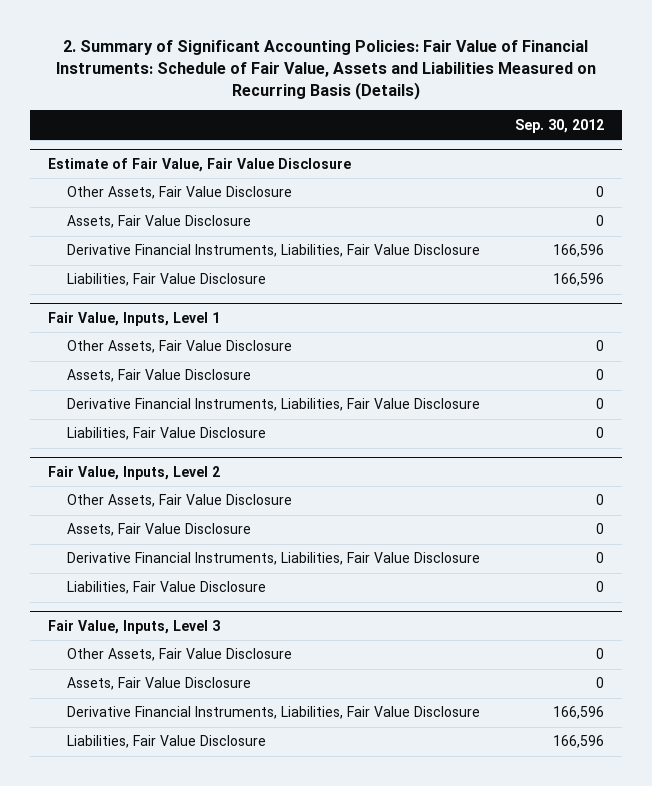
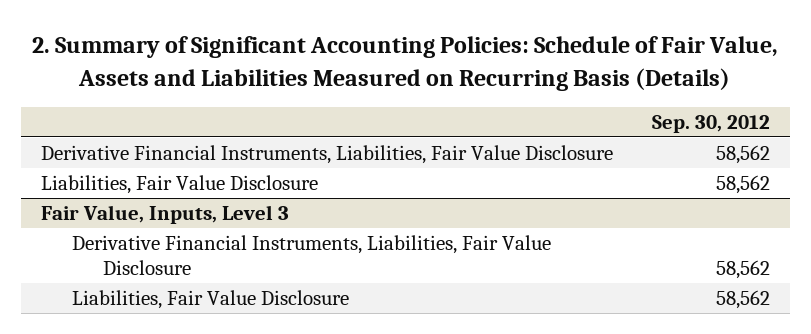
[56,40,597,101] 2. Summary of Significant Accounting Policies: Fair Value of Financial Instruments: Schedule of Fair Value, Assets and Liabilities Measured on Recurring Basis (Details) -> [32,36,779,91] 2. Summary of Significant Accounting Policies: Schedule of Fair Value, Assets and Liabilities Measured on Recurring Basis (Details)
[47,157,351,172] Estimate of Fair Value, Fair Value Disclosure -> none
[67,186,293,200] Other Assets, Fair Value Disclosure -> none
[67,215,252,229] Assets, Fair Value Disclosure -> none
[47,311,220,326] Fair Value, Inputs, Level 1 -> none
[67,340,293,354] Other Assets, Fair Value Disclosure -> none
[67,369,252,383] Assets, Fair Value Disclosure -> none
[67,398,481,412] Derivative Financial Instruments, Liabilities, Fair Value Disclosure -> none
[67,427,267,441] Liabilities, Fair Value Disclosure -> none
[47,465,220,480] Fair Value, Inputs, Level 2 -> none
[67,494,293,508] Other Assets, Fair Value Disclosure -> none
[67,523,252,537] Assets, Fair Value Disclosure -> none
[67,552,481,566] Derivative Financial Instruments, Liabilities, Fair Value Disclosure -> none
[67,581,267,595] Liabilities, Fair Value Disclosure -> none
[553,244,605,258] 166,596 -> [716,145,771,165] 58,562
[553,273,605,287] 166,596 -> [716,175,771,195] 58,562
[67,648,293,662] Other Assets, Fair Value Disclosure -> none
[67,677,252,691] Assets, Fair Value Disclosure -> none
[553,706,605,720] 166,596 -> [716,260,771,280] 58,562
[553,735,605,749] 166,596 -> [716,290,771,310] 58,562

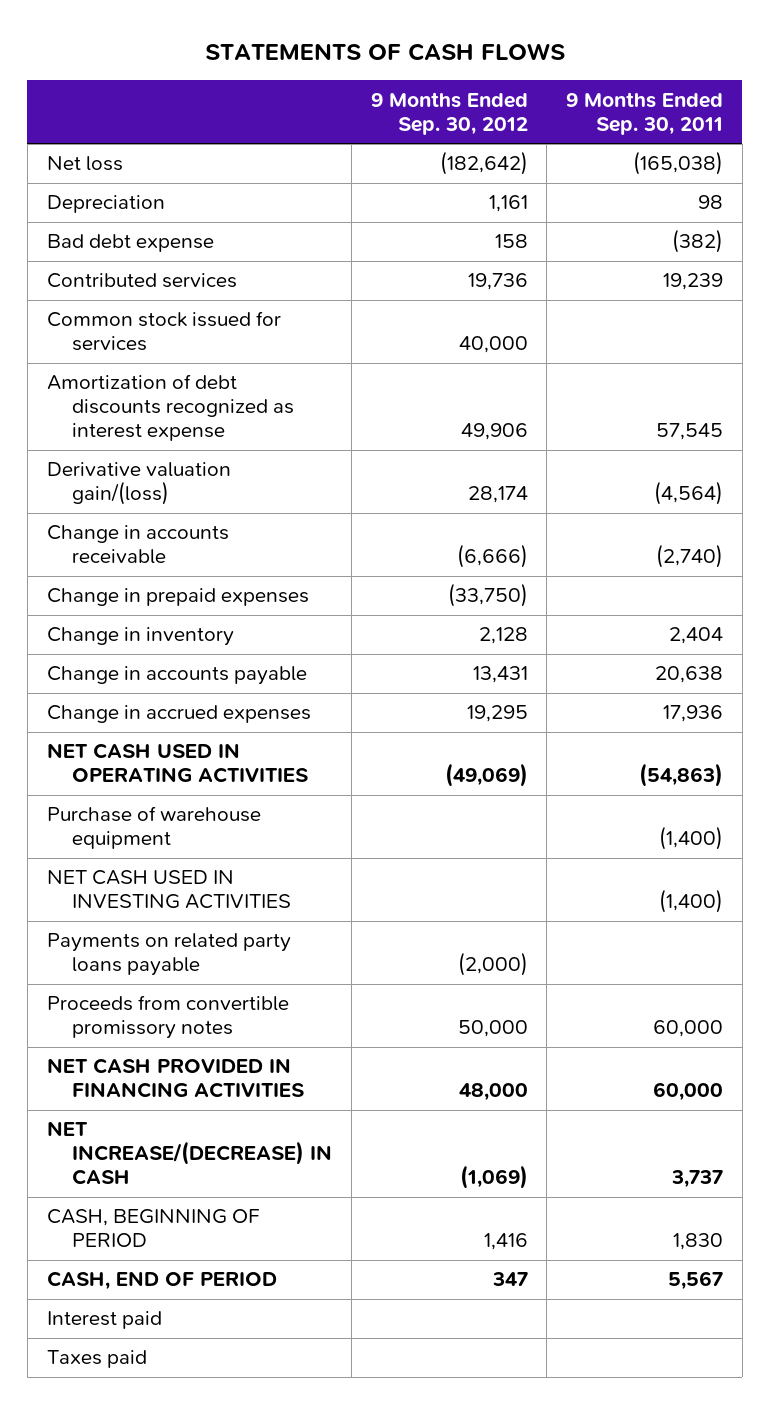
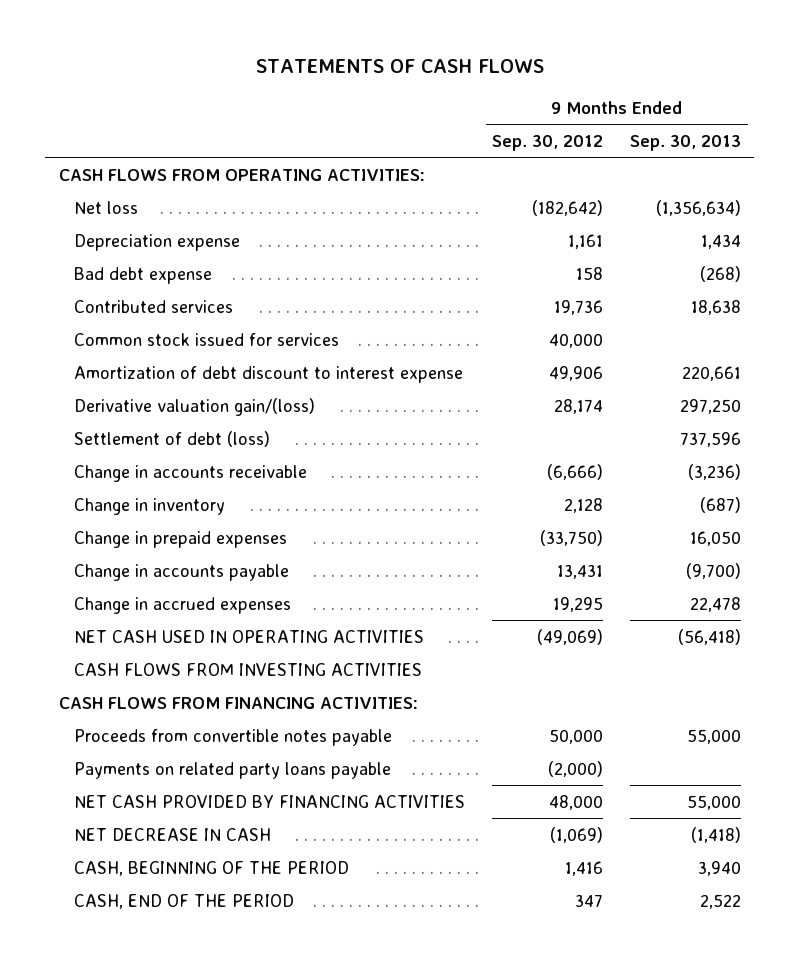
[566,91,724,135] 9 Months Ended Sep. 30, 2011 -> none
none -> [629,134,741,151] Sep. 30, 2013
none -> [58,168,425,181] CASH FLOWS FROM OPERATING ACTIVITIES:
[46,195,165,214] Depreciation -> [74,233,241,251] Depreciation expense
[46,374,295,442] Amortization of debt discounts recognized as interest expense -> [74,365,464,383] Amortization of debt discount to interest expense
none -> [74,430,271,447] Settlement of debt (loss)
[46,588,309,607] Change in prepaid expenses -> [74,530,288,548] Change in prepaid expenses
[46,806,261,850] Purchase of warehouse equipment -> none
[46,870,292,910] NET CASH USED IN INVESTING ACTIVITIES -> [74,662,423,676] CASH FLOWS FROM INVESTING ACTIVITIES
none -> [58,696,418,709] CASH FLOWS FROM FINANCING ACTIVITIES:
none -> [74,728,393,746] Proceeds from convertible notes payable
[46,995,289,1040] Proceeds from convertible promissory notes -> none
[46,1311,162,1330] Interest paid -> none
[46,1350,147,1369] Taxes paid -> none
[46,1058,305,1099] NET CASH PROVIDED IN FINANCING ACTIVITIES -> [74,794,466,808] NET CASH PROVIDED BY FINANCING ACTIVITIES
[46,1121,333,1186] NET INCREASE/(DECREASE) IN CASH -> [74,827,272,841] NET DECREASE IN CASH
[46,1209,260,1248] CASH, BEGINNING OF PERIOD -> [74,860,350,876] CASH, BEGINNING OF THE PERIOD
[46,1271,277,1291] CASH, END OF PERIOD -> [74,893,295,909] CASH, END OF THE PERIOD

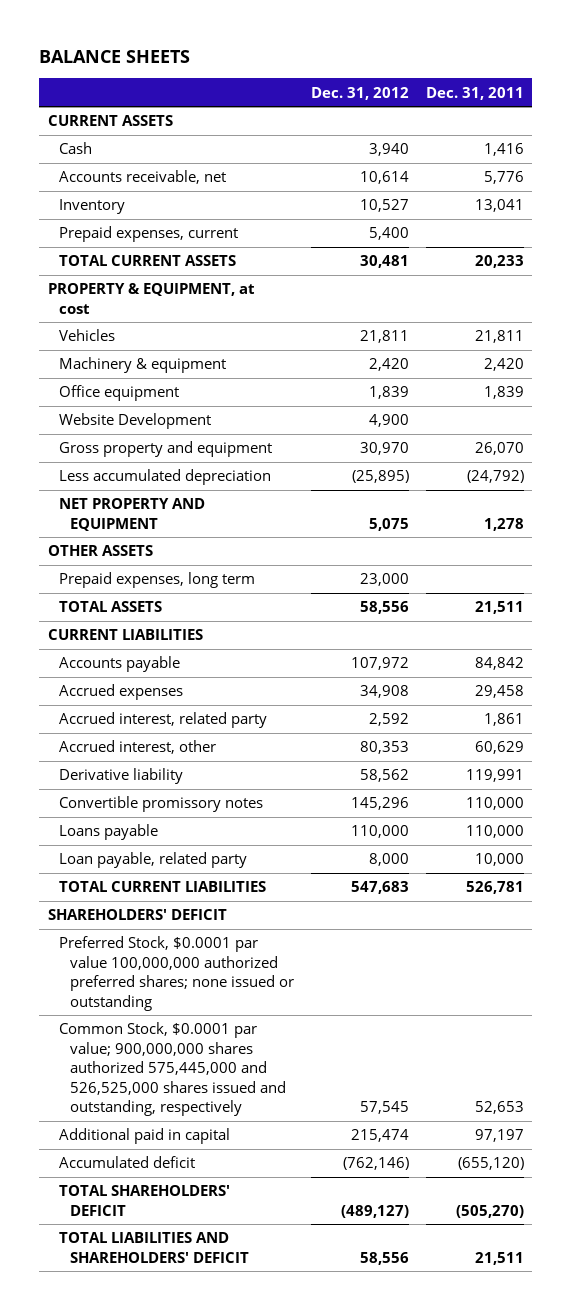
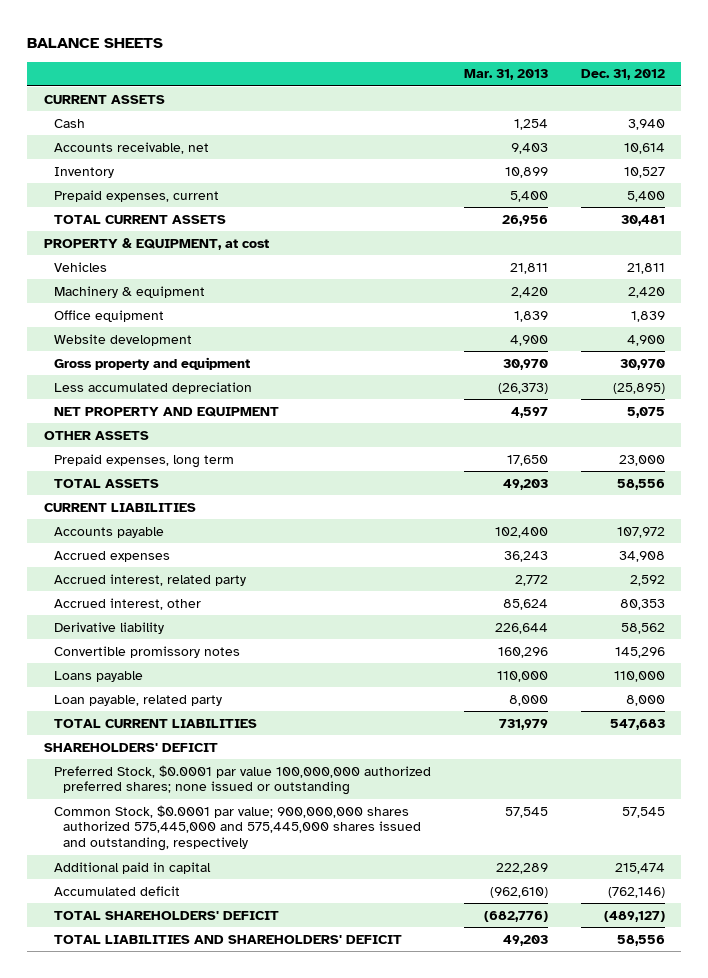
[425,86,524,100] Dec. 31, 2011 -> none
none -> [463,69,548,81] Mar. 31, 2013
[59,413,212,430] Website Development -> [53,333,192,346] Website development
[59,1022,287,1116] Common Stock, $0.0001 par value; 900,000,000 shares authorized 575,445,000 and 526,525,000 shares issued and outstanding, respectively -> [53,804,422,851] Common Stock, $0.0001 par value; 900,000,000 shares authorized 575,445,000 and 575,445,000 shares issued and outstanding, respectively

